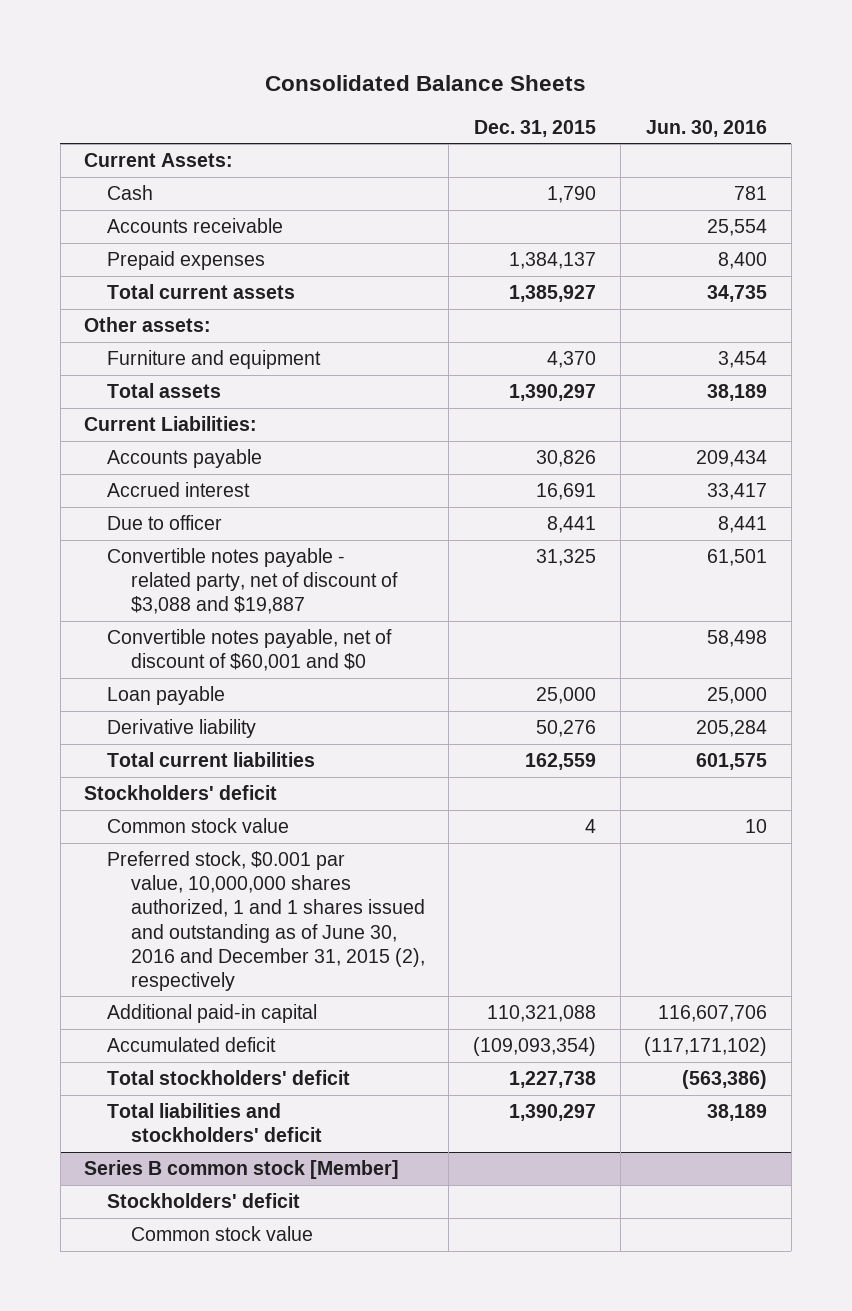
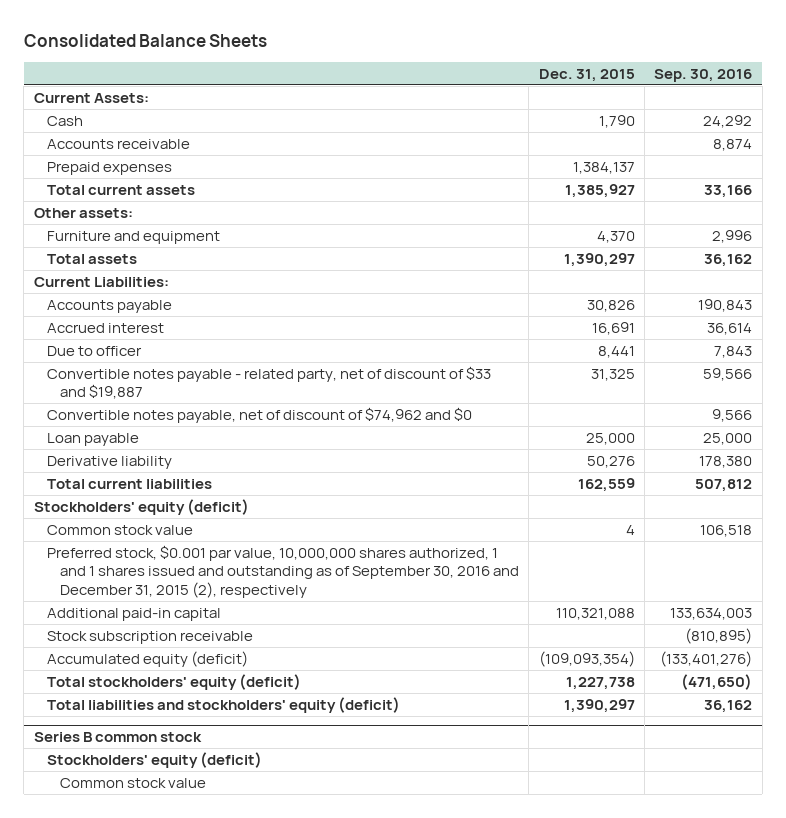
[646,119,768,137] Jun. 30, 2016 -> none
none -> [654,68,753,82] Sep. 30, 2016
[107,548,398,615] Convertible notes payable - related party, net of discount of $3,088 and $19,887 -> [46,365,491,400] Convertible notes payable - related party, net of discount of $33 and $19,887
[107,629,393,672] Convertible notes payable, net of discount of $60,001 and $0 -> [46,406,472,423] Convertible notes payable, net of discount of $74,962 and $0
[84,785,278,801] Stockholders' deficit -> [33,498,249,515] Stockholders' equity (deficit)
[107,851,425,991] Preferred stock, $0.001 par value, 10,000,000 shares authorized, 1 and 1 shares issued and outstanding as of June 30, 2016 and December 31, 2015 (2), respectively -> [46,544,519,599] Preferred stock, $0.001 par value, 10,000,000 shares authorized, 1 and 1 shares issued and outstanding as of September 30, 2016 and December 31, 2015 (2), respectively
none -> [46,630,253,644] Stock subscription receivable
[107,1037,277,1053] Accumulated deficit -> [46,650,248,667] Accumulated equity (deficit)
[107,1070,351,1086] Total stockholders' deficit -> [46,673,301,690] Total stockholders' equity (deficit)
[107,1103,322,1143] Total liabilities and stockholders' deficit -> [46,696,400,713] Total liabilities and stockholders' equity (deficit)
[84,1160,400,1180] Series B common stock [Member] -> [33,732,202,743] Series B common stock
[107,1193,301,1209] Stockholders' deficit -> [46,751,262,768] Stockholders' equity (deficit)

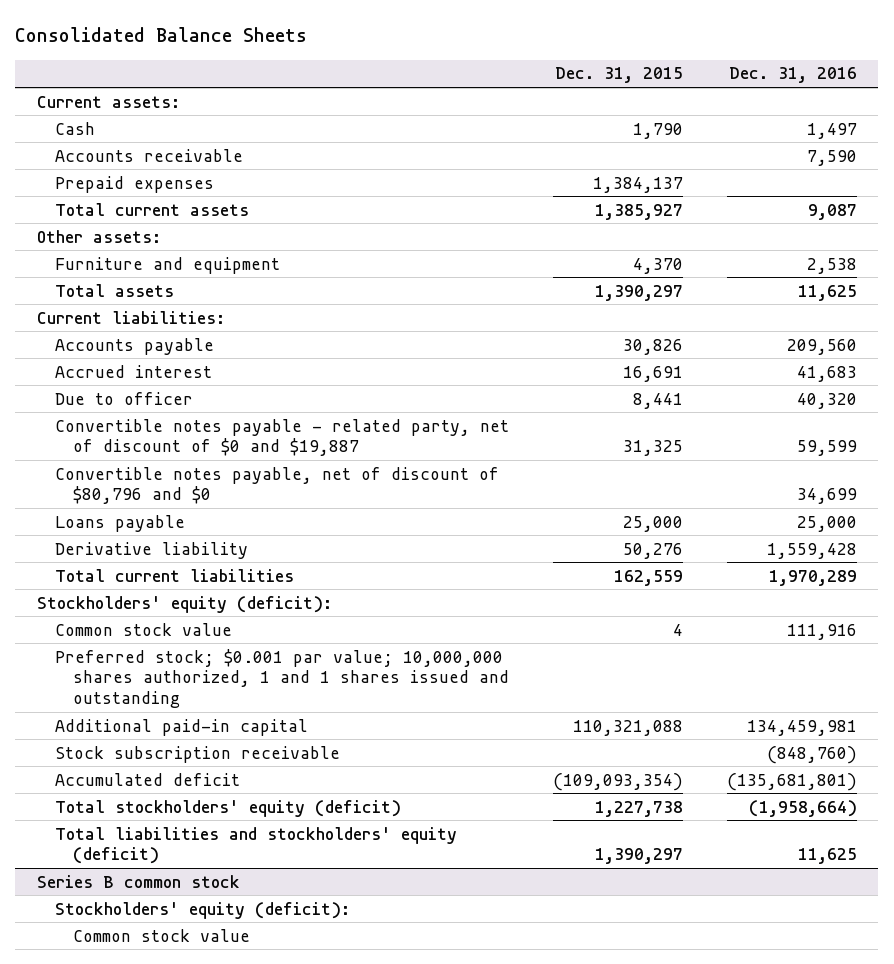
[654,68,753,82] Sep. 30, 2016 -> none
none -> [728,67,857,84] Dec. 31, 2016
[33,92,149,103] Current Assets: -> [37,95,181,108] Current assets:
[33,276,169,287] Current Liabilities: -> [37,310,226,324] Current liabilities:
[46,365,491,400] Convertible notes payable - related party, net of discount of $33 and $19,887 -> [55,418,510,457] Convertible notes payable - related party, net of discount of $0 and $19,887
[46,406,472,423] Convertible notes payable, net of discount of $74,962 and $0 -> [55,466,500,505] Convertible notes payable, net of discount of $80,796 and $0
[46,432,139,446] Loan payable -> [55,514,186,532] Loans payable
[33,498,249,515] Stockholders' equity (deficit) -> [37,595,333,613] Stockholders' equity (deficit):
[46,544,519,599] Preferred stock, $0.001 par value, 10,000,000 shares authorized, 1 and 1 shares issued and outstanding as of September 30, 2016 and December 31, 2015 (2), respectively -> [55,648,510,709] Preferred stock; $0.001 par value; 10,000,000 shares authorized, 1 and 1 shares issued and outstanding
[46,650,248,667] Accumulated equity (deficit) -> [55,772,241,786] Accumulated deficit
[46,751,262,768] Stockholders' equity (deficit) -> [55,901,351,919] Stockholders' equity (deficit):

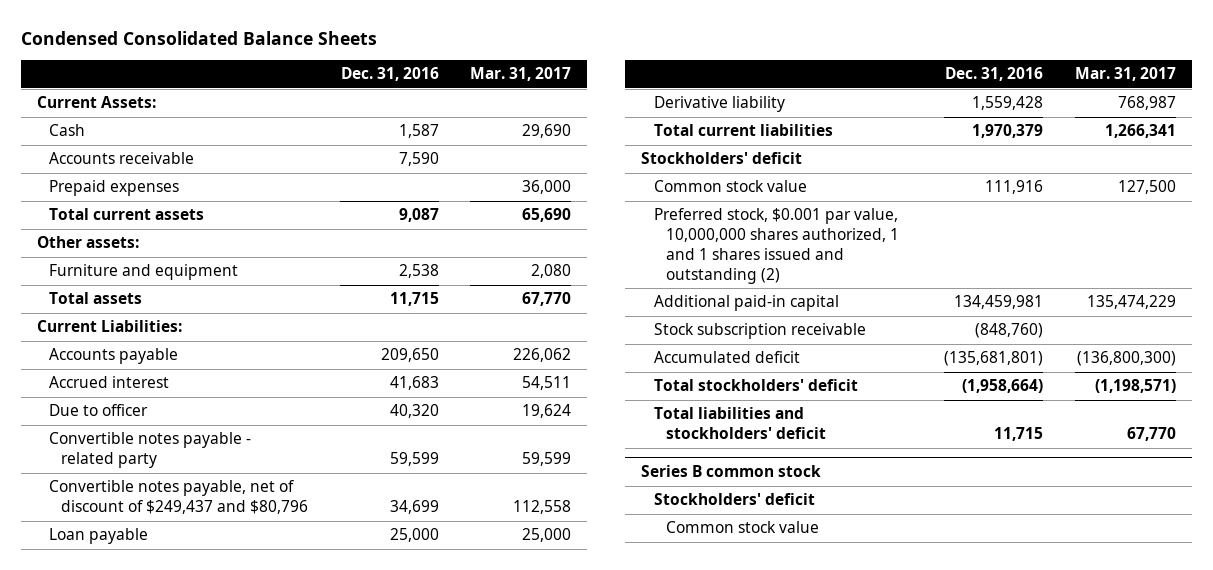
[15,27,308,43] Consolidated Balance Sheets -> [20,30,377,45] Condensed Consolidated Balance Sheets
[555,67,684,84] Dec. 31, 2015 -> none
none -> [470,67,572,82] Mar. 31, 2017
[37,95,181,108] Current assets: -> [36,96,156,109] Current Assets:
[806,122,857,139] 1,497 -> [398,124,439,139] 1,587
[797,284,857,301] 11,625 -> [389,292,439,307] 11,715
[37,310,226,324] Current liabilities: -> [36,320,182,333] Current Liabilities:
[786,338,857,355] 209,560 -> [380,348,439,363] 209,650
[55,418,510,457] Convertible notes payable - related party, net of discount of $0 and $19,887 -> [48,432,251,469] Convertible notes payable - related party
[55,466,500,505] Convertible notes payable, net of discount of $80,796 and $0 -> [48,480,309,515] Convertible notes payable, net of discount of $249,437 and $80,796
[55,514,186,532] Loans payable -> [48,528,148,545] Loan payable
[768,569,857,586] 1,970,289 -> [972,124,1044,139] 1,970,379
[37,595,333,613] Stockholders' equity (deficit): -> [641,152,803,165] Stockholders' deficit
[55,648,510,709] Preferred stock; $0.001 par value; 10,000,000 shares authorized, 1 and 1 shares issued and outstanding -> [653,208,899,284] Preferred stock, $0.001 par value, 10,000,000 shares authorized, 1 and 1 shares issued and outstanding (2)
[55,799,402,817] Total stockholders' equity (deficit) -> [653,379,858,392] Total stockholders' deficit
[55,826,458,865] Total liabilities and stockholders' equity (deficit) -> [653,407,826,440] Total liabilities and stockholders' deficit
[797,848,857,865] 11,625 -> [994,427,1044,442] 11,715
[55,901,351,919] Stockholders' equity (deficit): -> [653,493,815,506] Stockholders' deficit

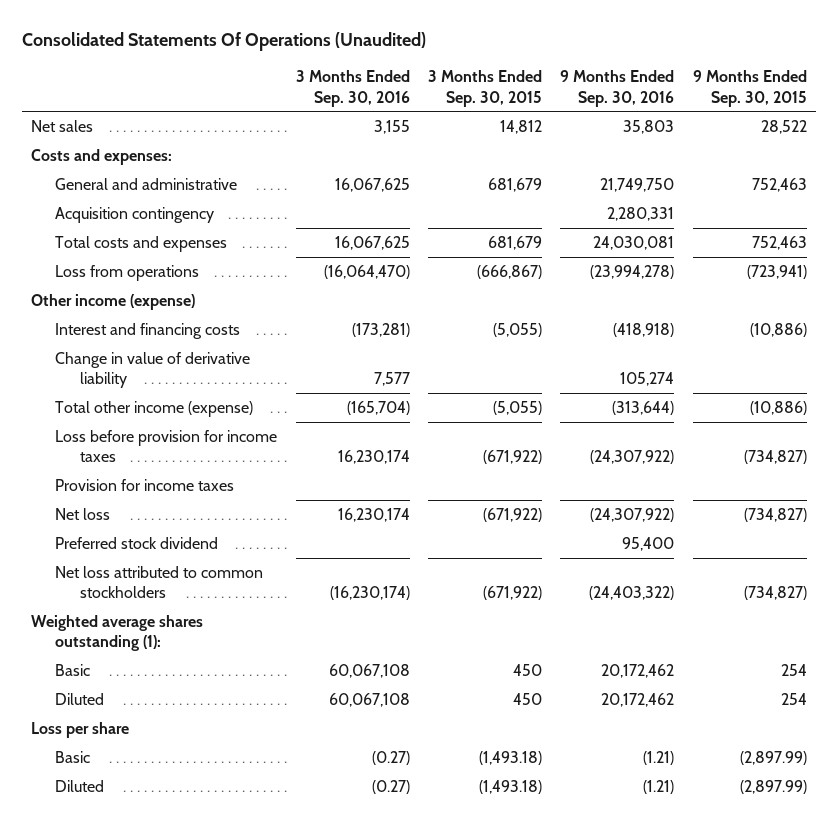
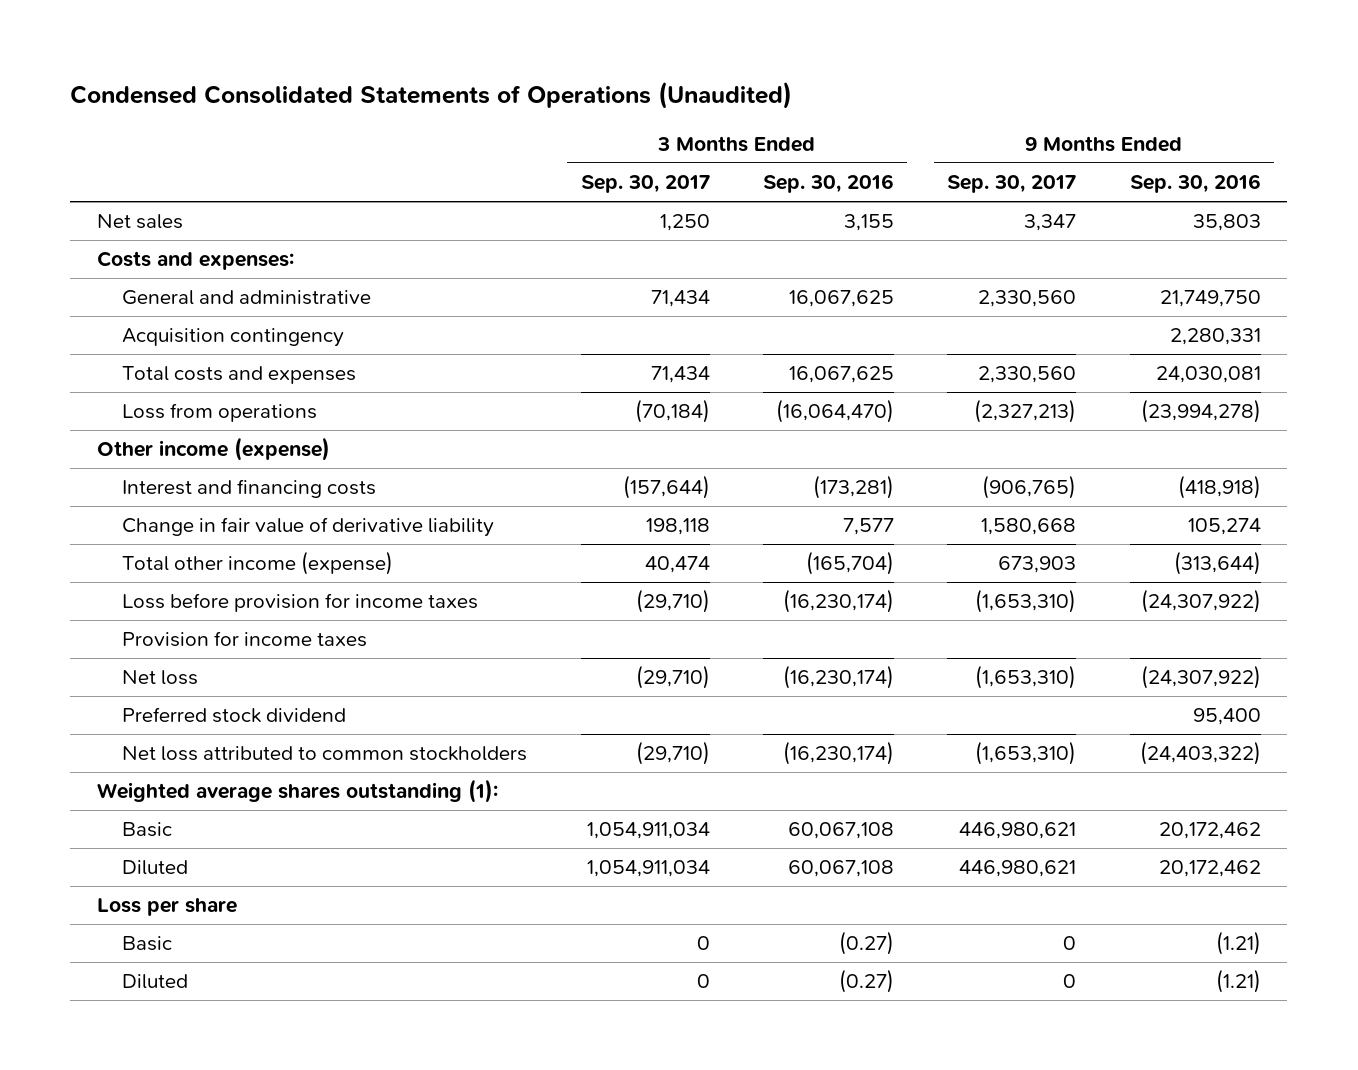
[21,32,426,52] Consolidated Statements Of Operations (Unaudited) -> [70,81,793,110] Condensed Consolidated Statements of Operations (Unaudited)
[428,70,543,107] 3 Months Ended Sep. 30, 2015 -> none
[692,70,807,107] 9 Months Ended Sep. 30, 2015 -> none
none -> [580,175,710,194] Sep. 30, 2017
none -> [947,175,1077,194] Sep. 30, 2017
[55,351,251,389] Change in value of derivative liability -> [122,517,495,538] Change in fair value of derivative liability
[337,450,410,465] 16,230,174 -> [783,589,895,614] (16,230,174)
[337,507,410,522] 16,230,174 -> [783,665,895,690] (16,230,174)

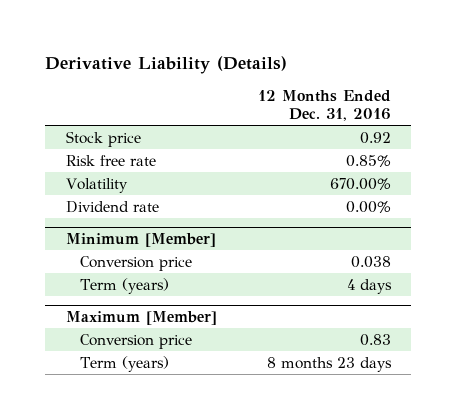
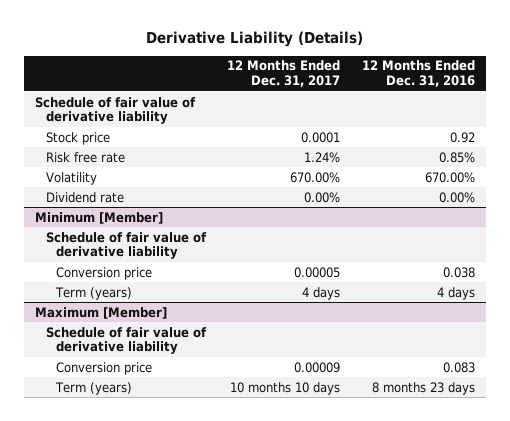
none -> [227,60,341,88] 12 Months Ended Dec. 31, 2017
none -> [34,96,196,125] Schedule of fair value of derivative liability
none -> [45,231,207,260] Schedule of fair value of derivative liability
none -> [45,326,207,355] Schedule of fair value of derivative liability
[359,333,391,346] 0.83 -> [443,361,476,373] 0.083

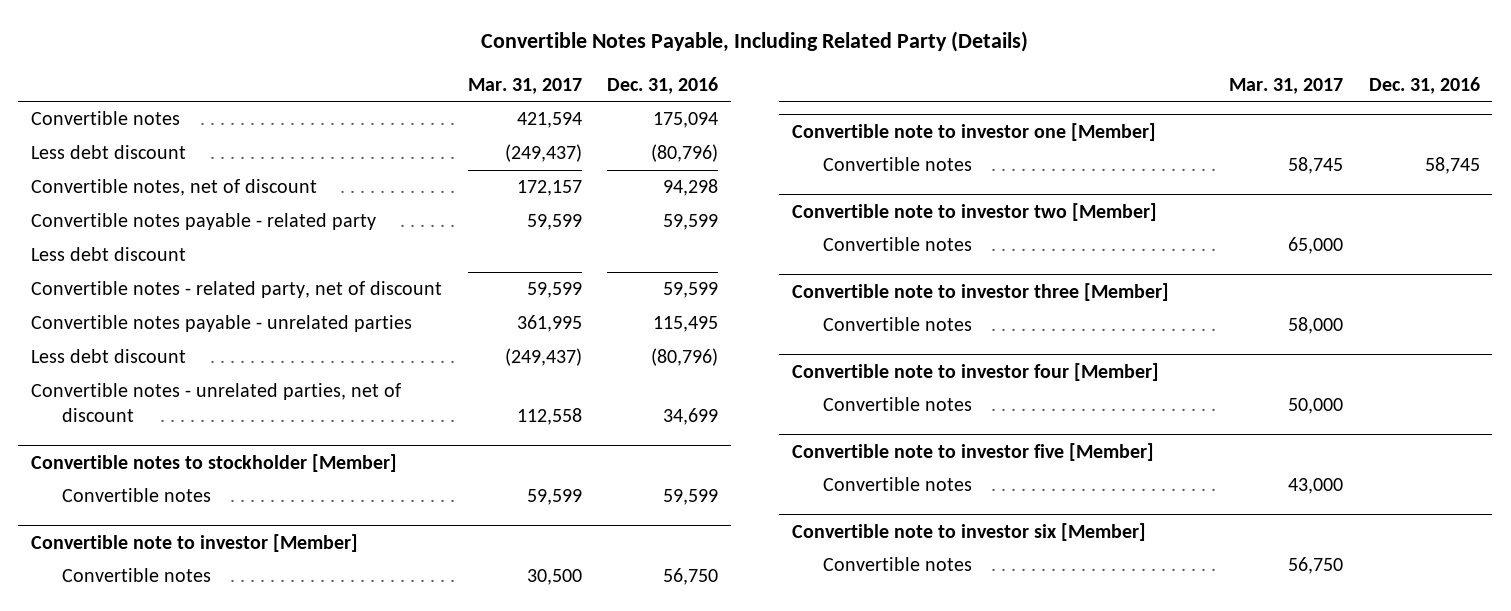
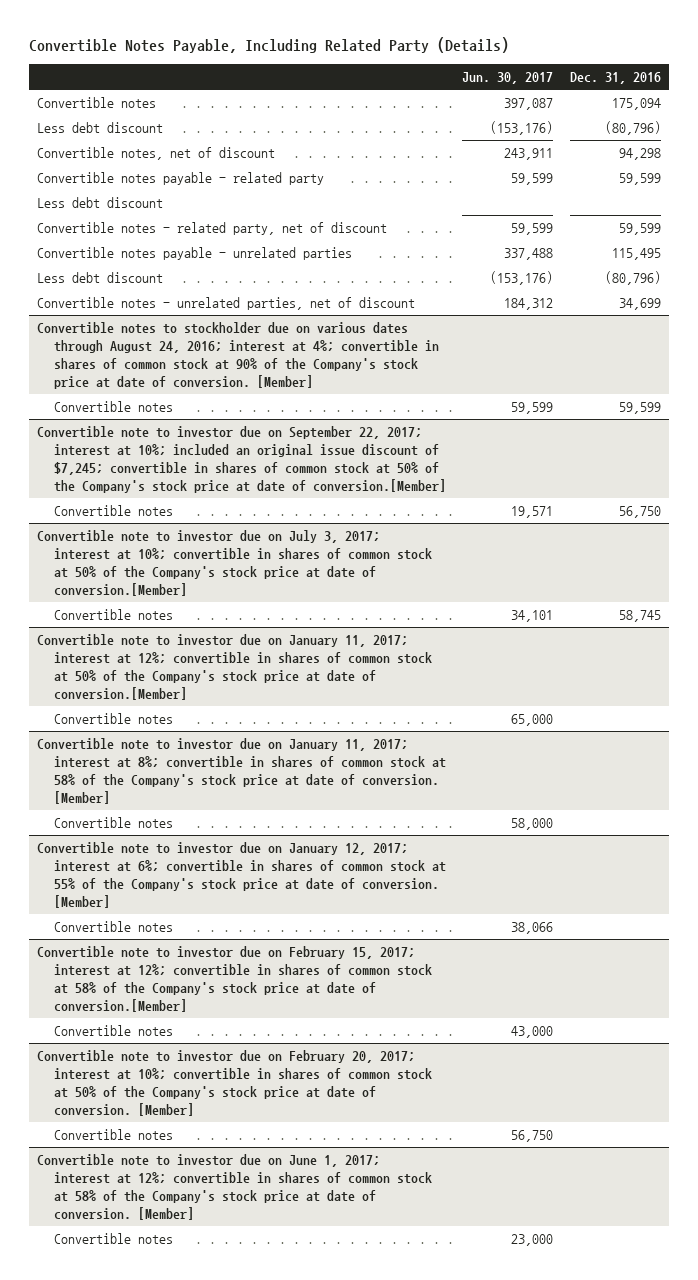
[467,77,582,94] Mar. 31, 2017 -> none
none -> [462,72,554,85] Jun. 30, 2017
[31,453,398,472] Convertible notes to stockholder [Member] -> [36,321,439,389] Convertible notes to stockholder due on various dates through August 24, 2016; interest at 4%; convertible in shares of common stock at 90% of the Company's stock price at date of conversion. [Member]
[31,533,359,552] Convertible note to investor [Member] -> [36,425,446,493] Convertible note to investor due on September 22, 2017; interest at 10%; included an original issue discount of $7,245; convertible in shares of common stock at 50% of the Company's stock price at date of conversion.[Member]
[792,122,1157,141] Convertible note to investor one [Member] -> [36,529,432,596] Convertible note to investor due on July 3, 2017; interest at 10%; convertible in shares of common stock at 50% of the Company's stock price at date of conversion.[Member]
[792,202,1158,221] Convertible note to investor two [Member] -> [36,633,432,700] Convertible note to investor due on January 11, 2017; interest at 12%; convertible in shares of common stock at 50% of the Company's stock price at date of conversion.[Member]
[792,282,1170,301] Convertible note to investor three [Member] -> [36,737,446,804] Convertible note to investor due on January 11, 2017; interest at 8%; convertible in shares of common stock at 58% of the Company's stock price at date of conversion. [Member]
[792,362,1160,381] Convertible note to investor four [Member] -> [36,841,446,908] Convertible note to investor due on January 12, 2017; interest at 6%; convertible in shares of common stock at 55% of the Company's stock price at date of conversion. [Member]
[792,442,1155,461] Convertible note to investor five [Member] -> [36,945,432,1012] Convertible note to investor due on February 15, 2017; interest at 12%; convertible in shares of common stock at 58% of the Company's stock price at date of conversion.[Member]
[792,522,1147,541] Convertible note to investor six [Member] -> [36,1049,432,1116] Convertible note to investor due on February 20, 2017; interest at 10%; convertible in shares of common stock at 50% of the Company's stock price at date of conversion. [Member]
none -> [36,1153,432,1220] Convertible note to investor due on June 1, 2017; interest at 12%; convertible in shares of common stock at 58% of the Company's stock price at date of conversion. [Member]
none -> [53,1232,173,1244] Convertible notes

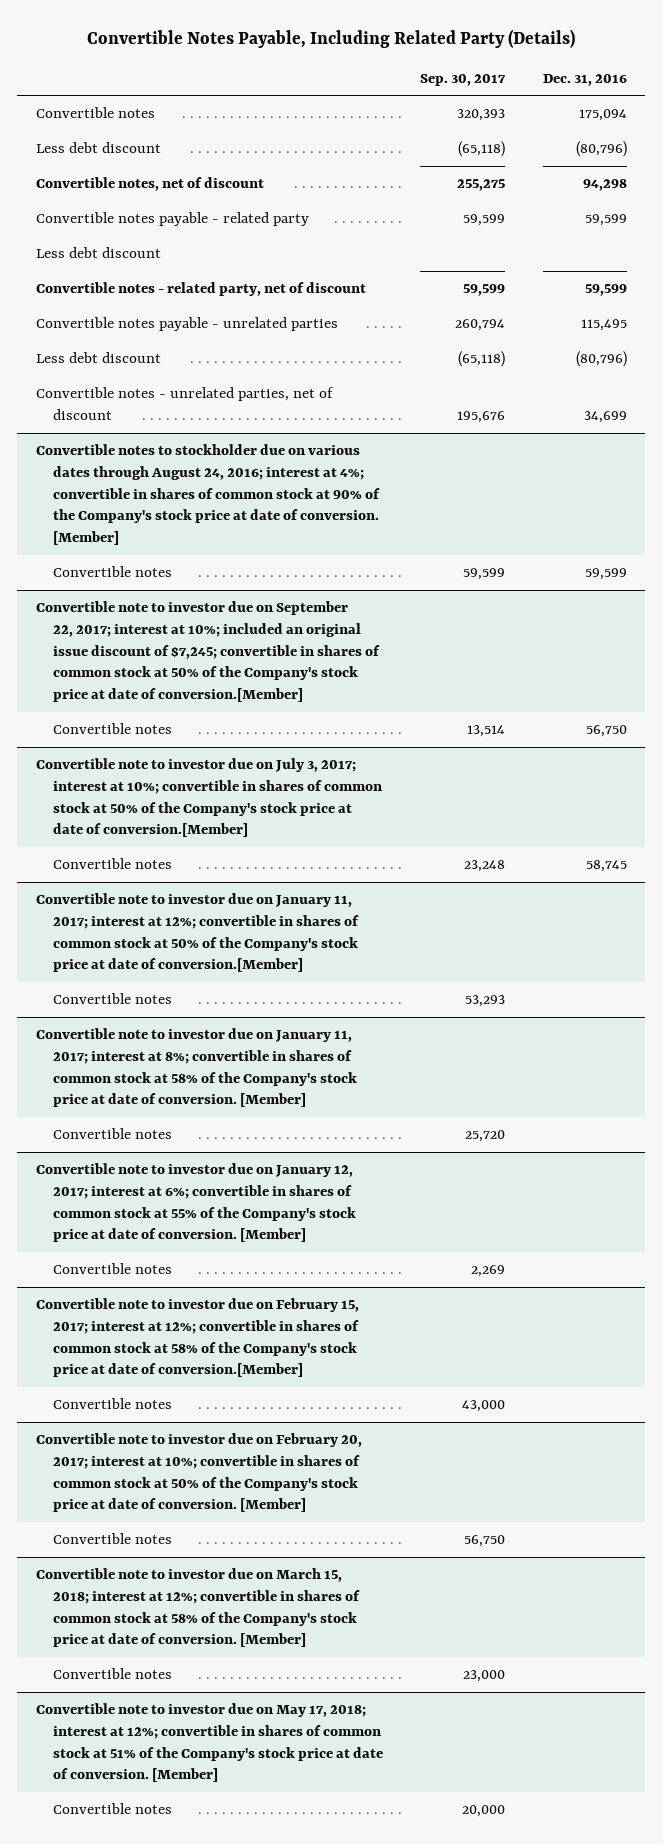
[462,72,554,85] Jun. 30, 2017 -> none
none -> [420,73,507,86] Sep. 30, 2017
[36,1153,432,1220] Convertible note to investor due on June 1, 2017; interest at 12%; convertible in shares of common stock at 58% of the Company's stock price at date of conversion. [Member] -> [36,1568,361,1648] Convertible note to investor due on March 15, 2018; interest at 12%; convertible in shares of common stock at 58% of the Company's stock price at date of conversion. [Member]
none -> [36,1703,384,1783] Convertible note to investor due on May 17, 2018; interest at 12%; convertible in shares of common stock at 51% of the Company's stock price at date of conversion. [Member]
none -> [53,1803,173,1815] Convertible notes

